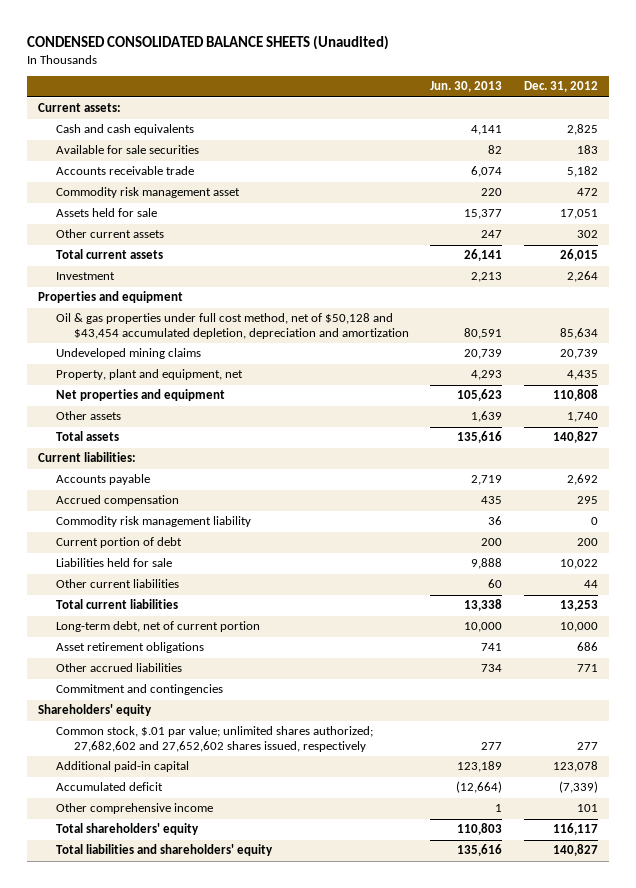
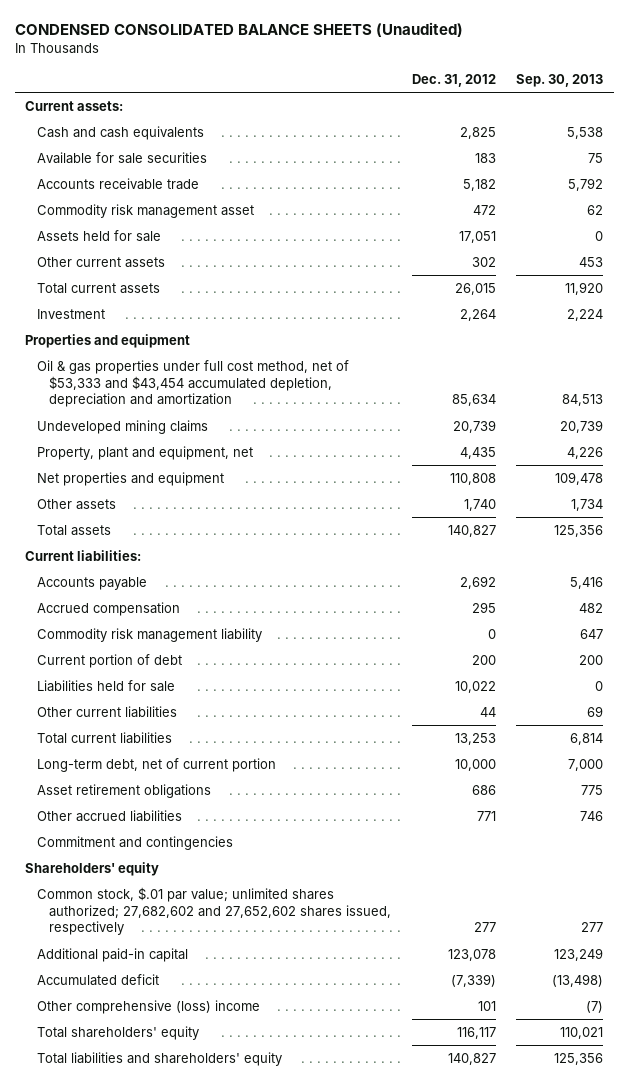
[430,81,503,93] Jun. 30, 2013 -> none
none -> [516,73,604,87] Sep. 30, 2013
[55,313,409,339] Oil & gas properties under full cost method, net of $50,128 and $43,454 accumulated depletion, depreciation and amortization -> [37,359,350,408] Oil & gas properties under full cost method, net of $53,333 and $43,454 accumulated depletion, depreciation and amortization
[55,803,213,815] Other comprehensive income -> [37,999,261,1014] Other comprehensive (loss) income

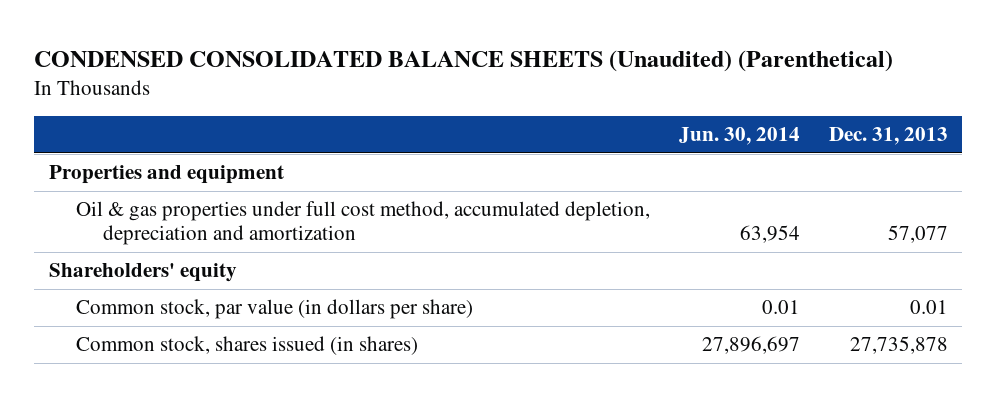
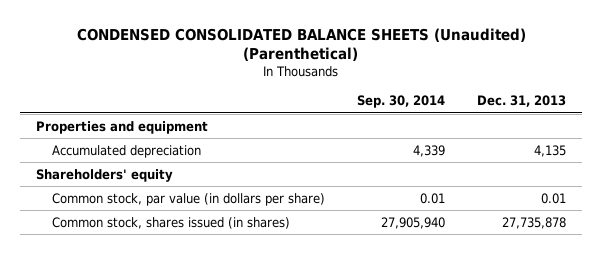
[678,127,800,146] Jun. 30, 2014 -> none
none -> [357,95,446,109] Sep. 30, 2014
[75,201,650,246] Oil & gas properties under full cost method, accumulated depletion, depreciation and amortization -> none
none -> [51,144,201,158] Accumulated depreciation

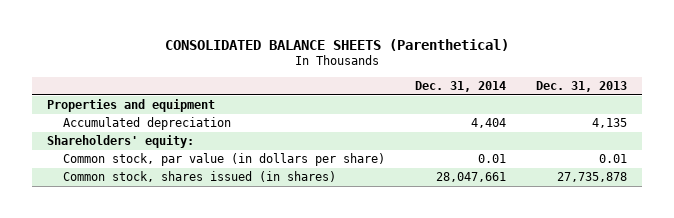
[77,27,527,62] CONDENSED CONSOLIDATED BALANCE SHEETS (Unaudited) (Parenthetical) -> [165,38,510,51] CONSOLIDATED BALANCE SHEETS (Parenthetical)
[357,95,446,109] Sep. 30, 2014 -> none
none -> [415,81,507,93] Dec. 31, 2014
[36,168,174,182] Shareholders' equity -> [46,135,194,149] Shareholders' equity:

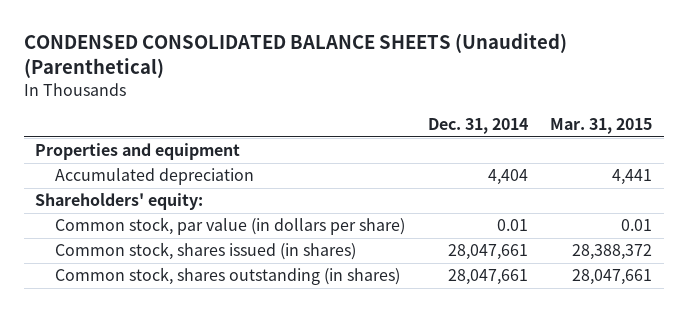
[165,38,510,51] CONSOLIDATED BALANCE SHEETS (Parenthetical) -> [24,33,568,79] CONDENSED CONSOLIDATED BALANCE SHEETS (Unaudited) (Parenthetical)
[536,81,628,93] Dec. 31, 2013 -> none
none -> [550,118,653,135] Mar. 31, 2015
none -> [55,267,401,286] Common stock, shares outstanding (in shares)

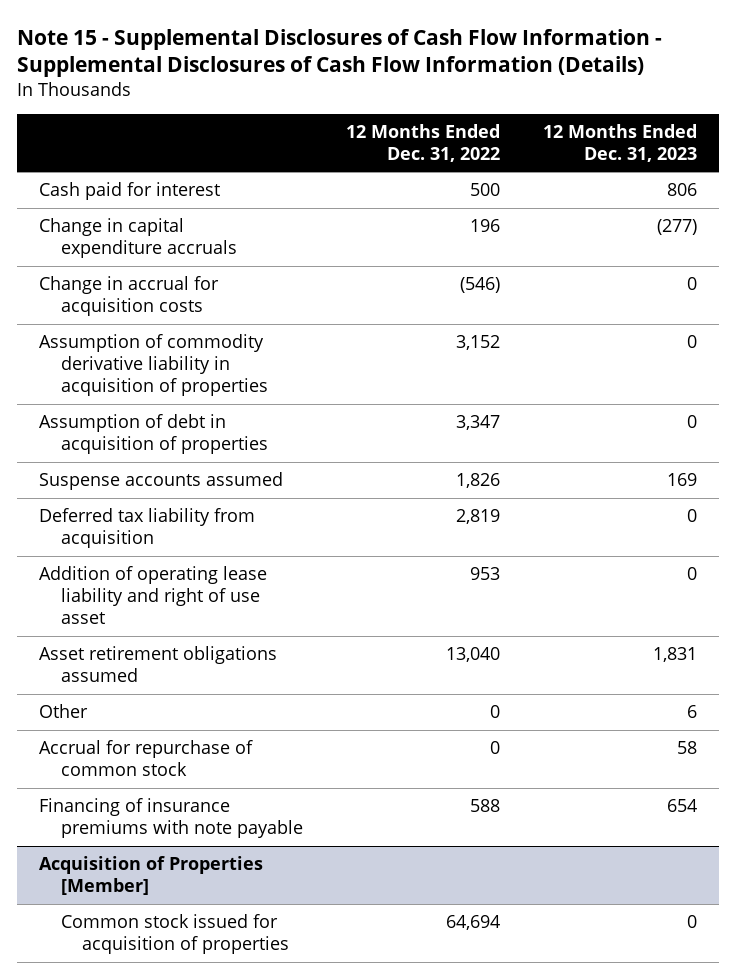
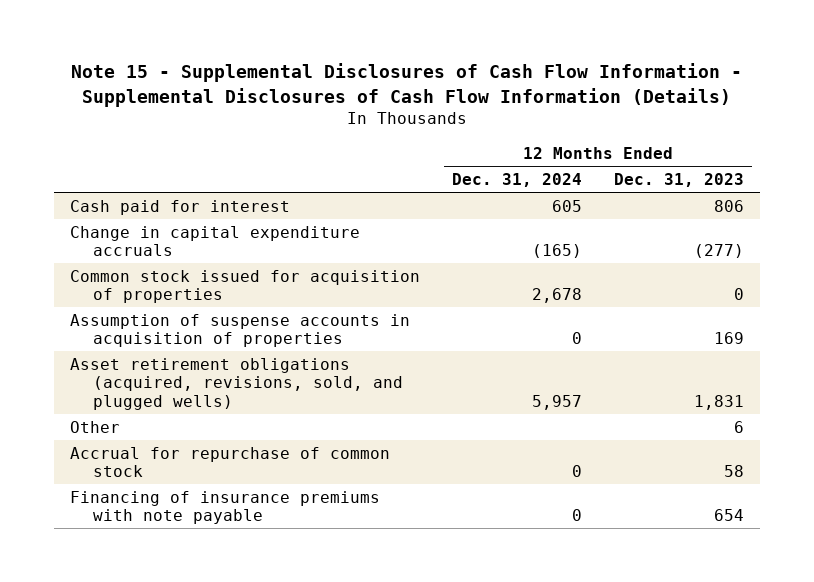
[346,123,501,162] 12 Months Ended Dec. 31, 2022 -> none
none -> [452,172,583,187] Dec. 31, 2024
[38,276,219,317] Change in accrual for acquisition costs -> none
[38,334,268,397] Assumption of commodity derivative liability in acquisition of properties -> none
[38,414,268,455] Assumption of debt in acquisition of properties -> none
[38,508,255,549] Deferred tax liability from acquisition -> none
[38,566,267,625] Addition of operating lease liability and right of use asset -> none
none -> [69,269,420,304] Common stock issued for acquisition of properties
[38,472,283,491] Suspense accounts assumed -> [69,313,410,348] Assumption of suspense accounts in acquisition of properties
[38,646,277,683] Asset retirement obligations assumed -> [69,357,403,410] Asset retirement obligations (acquired, revisions, sold, and plugged wells)
[38,856,263,896] Acquisition of Properties [Member] -> none
[60,914,290,955] Common stock issued for acquisition of properties -> none

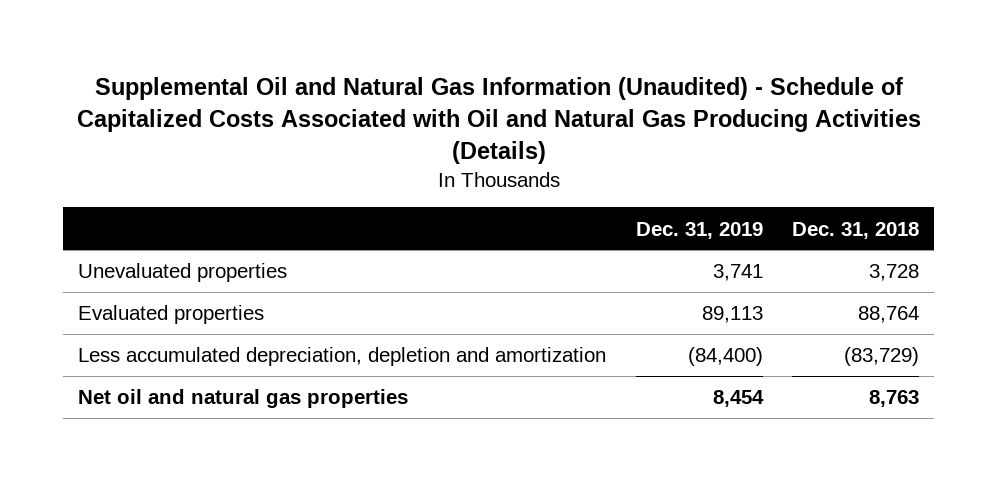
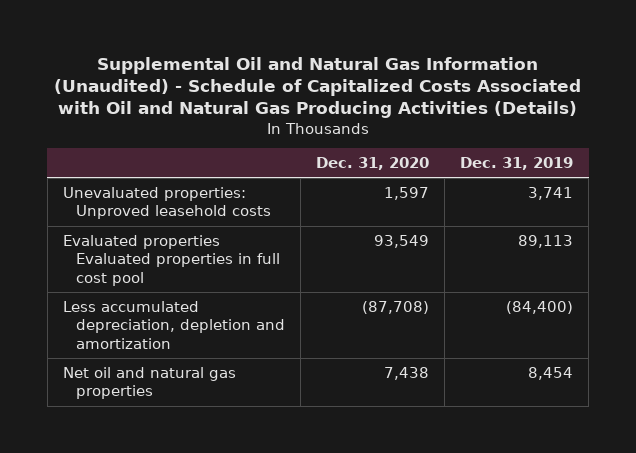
[792,221,920,239] Dec. 31, 2018 -> none
none -> [315,157,429,171] Dec. 31, 2020
[78,263,288,283] Unevaluated properties -> [62,186,271,220] Unevaluated properties: Unproved leasehold costs
[78,305,265,325] Evaluated properties -> [62,234,280,286] Evaluated properties Evaluated properties in full cost pool

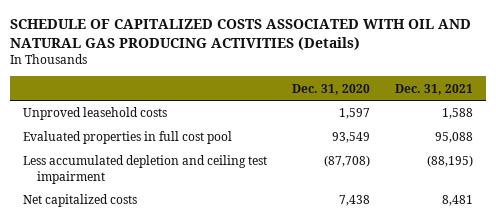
[53,56,581,119] Supplemental Oil and Natural Gas Information (Unaudited) - Schedule of Capitalized Costs Associated with Oil and Natural Gas Producing Activities (Details) -> [10,19,472,50] SCHEDULE OF CAPITALIZED COSTS ASSOCIATED WITH OIL AND NATURAL GAS PRODUCING ACTIVITIES (Details)
[459,157,573,171] Dec. 31, 2019 -> none
none -> [395,83,474,95] Dec. 31, 2021
[62,186,271,220] Unevaluated properties: Unproved leasehold costs -> [22,107,167,121] Unproved leasehold costs
[62,234,280,286] Evaluated properties Evaluated properties in full cost pool -> [22,131,232,145] Evaluated properties in full cost pool
[62,300,285,349] Less accumulated depreciation, depletion and amortization -> [22,155,267,184] Less accumulated depletion and ceiling test impairment
[62,366,236,400] Net oil and natural gas properties -> [22,194,137,208] Net capitalized costs

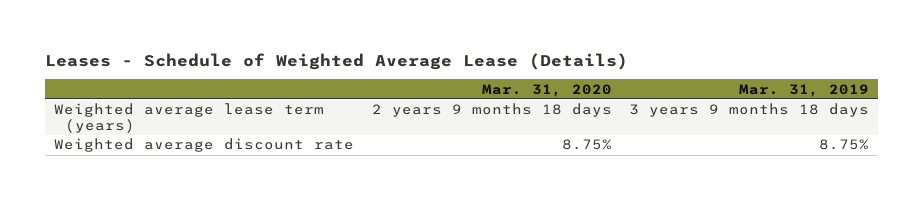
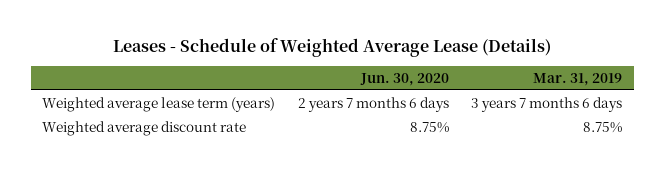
[481,83,612,97] Mar. 31, 2020 -> none
none -> [359,72,449,86] Jun. 30, 2020
[629,103,870,118] 3 years 9 months 18 days -> [471,96,623,112] 3 years 7 months 6 days

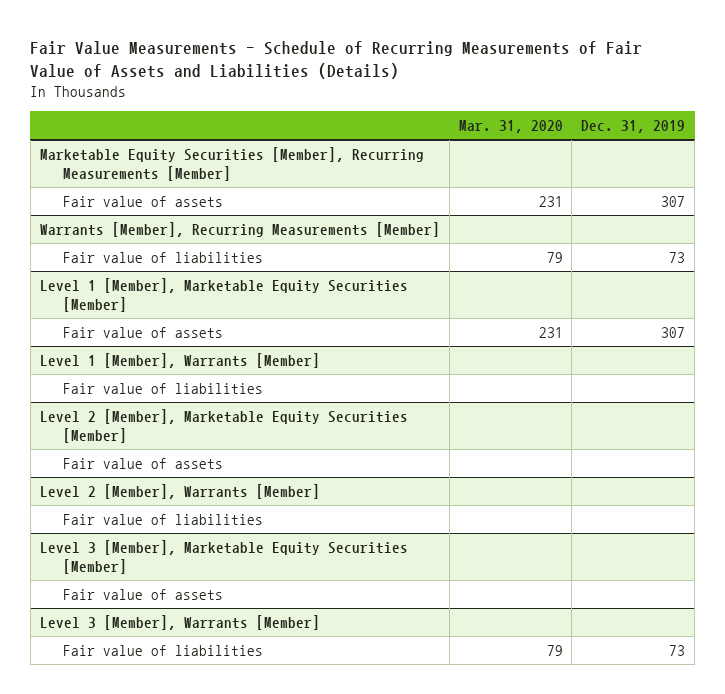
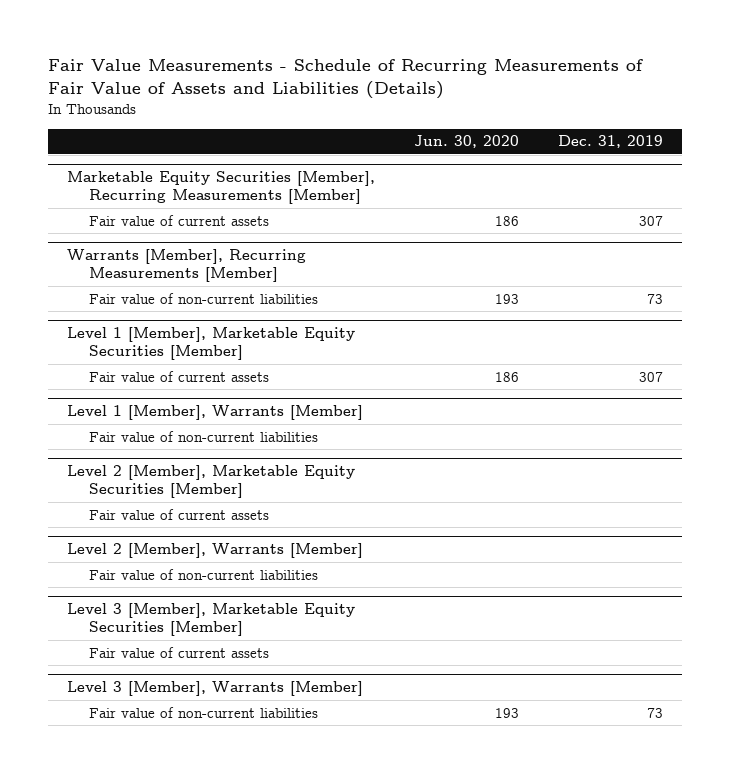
[458,120,563,134] Mar. 31, 2020 -> none
none -> [414,135,520,149] Jun. 30, 2020
[62,195,223,207] Fair value of assets -> [89,214,270,226] Fair value of current assets
[62,251,263,263] Fair value of liabilities -> [89,292,319,304] Fair value of non-current liabilities
[62,326,223,338] Fair value of assets -> [89,370,270,382] Fair value of current assets
[62,382,263,394] Fair value of liabilities -> [89,430,319,442] Fair value of non-current liabilities
[62,457,223,469] Fair value of assets -> [89,508,270,520] Fair value of current assets
[62,513,263,525] Fair value of liabilities -> [89,568,319,580] Fair value of non-current liabilities
[62,588,223,600] Fair value of assets -> [89,646,270,658] Fair value of current assets
[62,644,263,656] Fair value of liabilities -> [89,706,319,718] Fair value of non-current liabilities

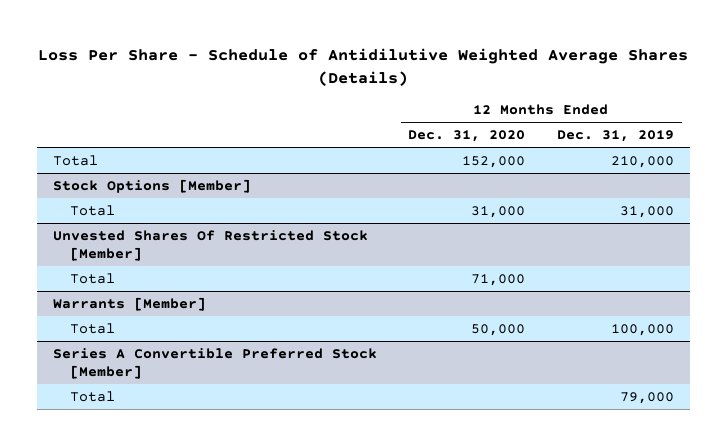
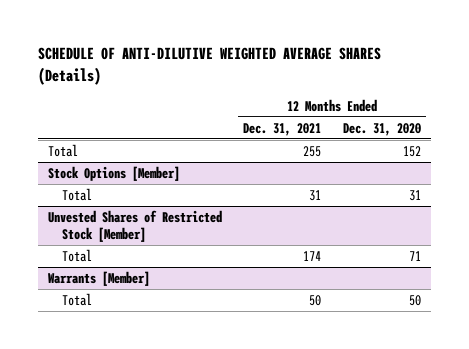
[38,48,689,86] Loss Per Share - Schedule of Antidilutive Weighted Average Shares (Details) -> [37,47,381,85] SCHEDULE OF ANTI-DILUTIVE WEIGHTED AVERAGE SHARES (Details)
[557,130,675,143] Dec. 31, 2019 -> none
none -> [243,122,322,136] Dec. 31, 2021
[462,155,526,168] 152,000 -> [402,145,421,157] 152
[471,205,526,218] 31,000 -> [408,189,421,201] 31
[52,229,368,261] Unvested Shares Of Restricted Stock [Member] -> [48,209,223,242] Unvested Shares of Restricted Stock [Member]
[471,273,526,286] 71,000 -> [408,250,421,261] 71
[52,347,377,379] Series A Convertible Preferred Stock [Member] -> none
[69,390,115,402] Total -> none
[471,323,526,336] 50,000 -> [408,294,421,306] 50

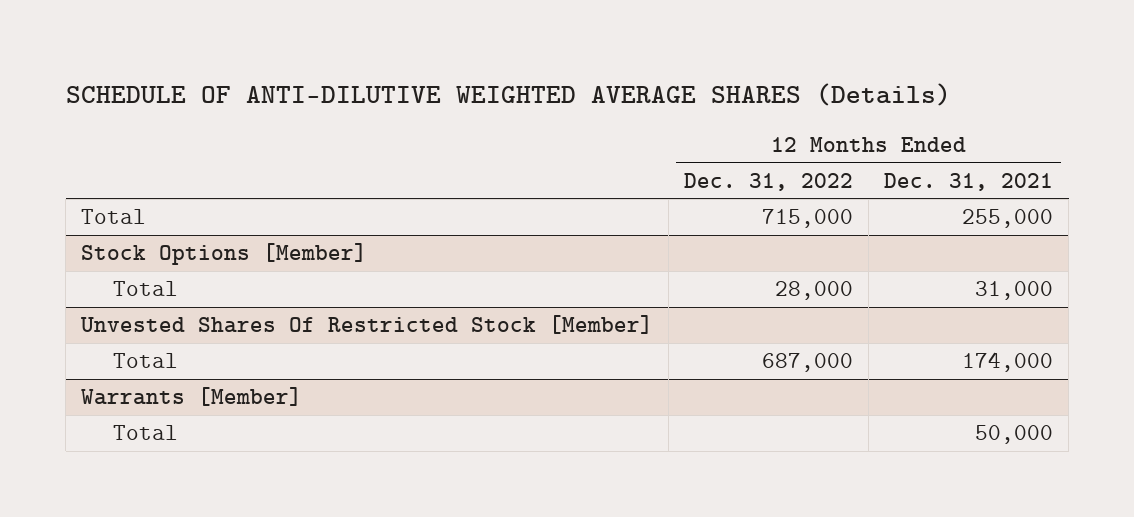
[342,122,421,136] Dec. 31, 2020 -> none
none -> [684,172,854,191] Dec. 31, 2022
[303,145,322,157] 255 -> [962,209,1054,229] 255,000
[309,189,322,201] 31 -> [975,281,1054,301] 31,000
[48,209,223,242] Unvested Shares of Restricted Stock [Member] -> [80,315,654,335] Unvested Shares Of Restricted Stock [Member]
[303,250,322,261] 174 -> [962,352,1054,373] 174,000
[309,294,322,306] 50 -> [975,425,1054,445] 50,000

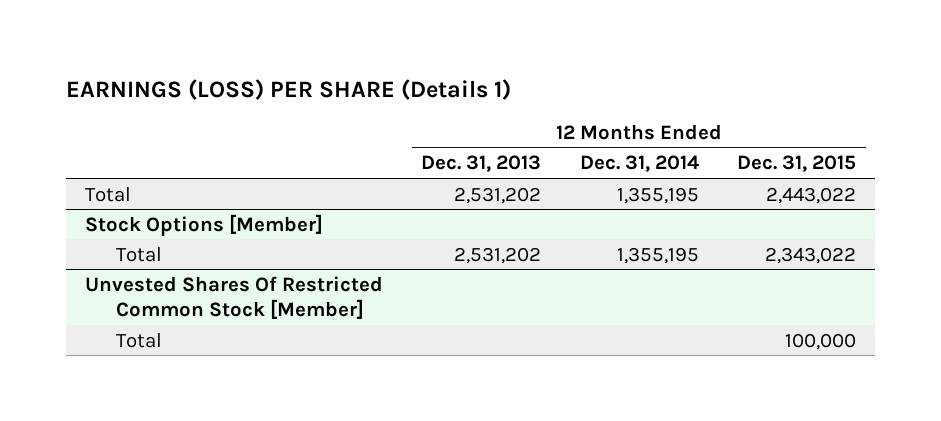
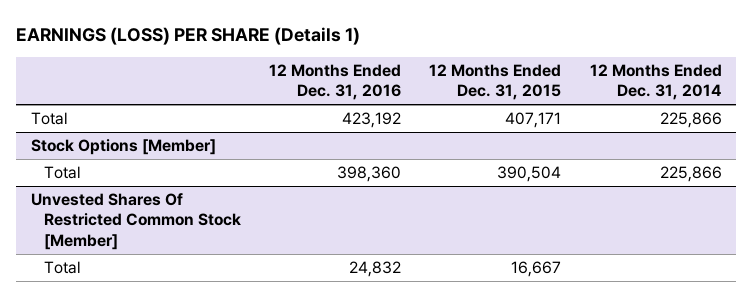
[421,155,542,173] Dec. 31, 2013 -> none
none -> [269,64,402,101] 12 Months Ended Dec. 31, 2016
[616,186,699,204] 1,355,195 -> [659,112,722,129] 225,866
[766,186,857,204] 2,443,022 -> [505,112,562,129] 407,171
[616,246,699,264] 1,355,195 -> [659,166,722,183] 225,866
[765,246,857,264] 2,343,022 -> [497,166,562,183] 390,504
[785,332,857,350] 100,000 -> [511,261,562,278] 16,667

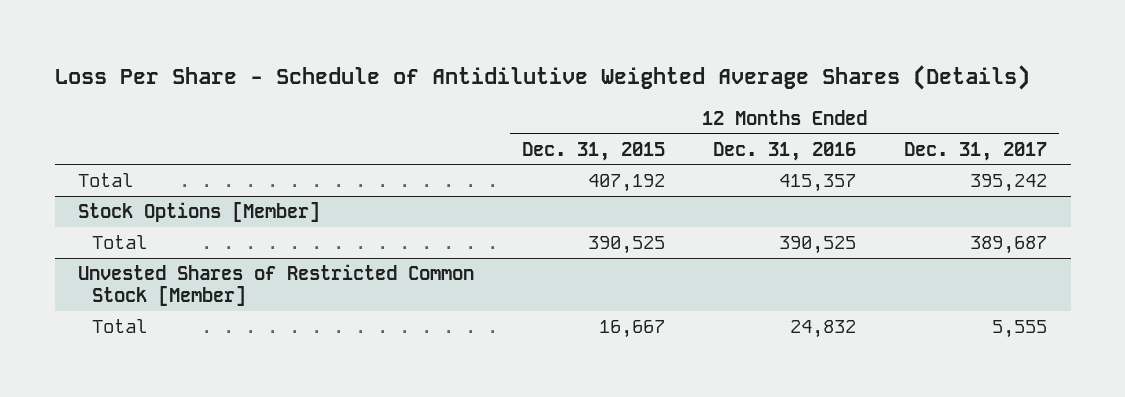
[16,26,361,45] EARNINGS (LOSS) PER SHARE (Details 1) -> [54,65,1030,91] Loss Per Share - Schedule of Antidilutive Weighted Average Shares (Details)
[589,64,722,101] 12 Months Ended Dec. 31, 2014 -> none
none -> [903,141,1047,161] Dec. 31, 2017
[342,112,402,129] 423,192 -> [779,173,857,192] 415,357
[505,112,562,129] 407,171 -> [588,173,666,192] 407,192
[337,166,402,183] 398,360 -> [779,235,857,254] 390,525
[497,166,562,183] 390,504 -> [588,235,666,254] 390,525
[30,193,241,250] Unvested Shares Of Restricted Common Stock [Member] -> [78,263,475,307] Unvested Shares of Restricted Common Stock [Member]

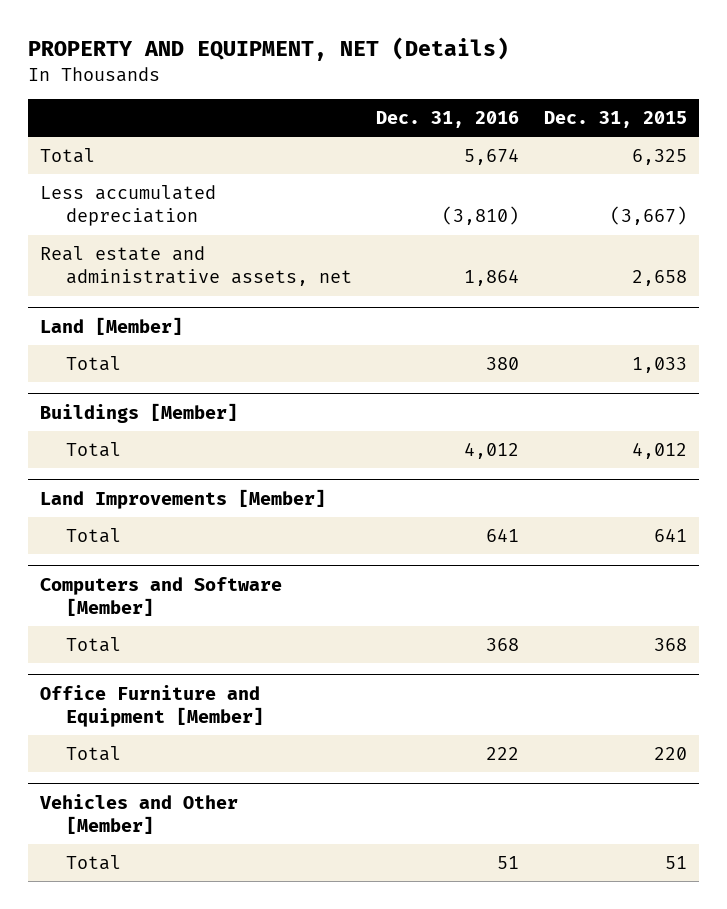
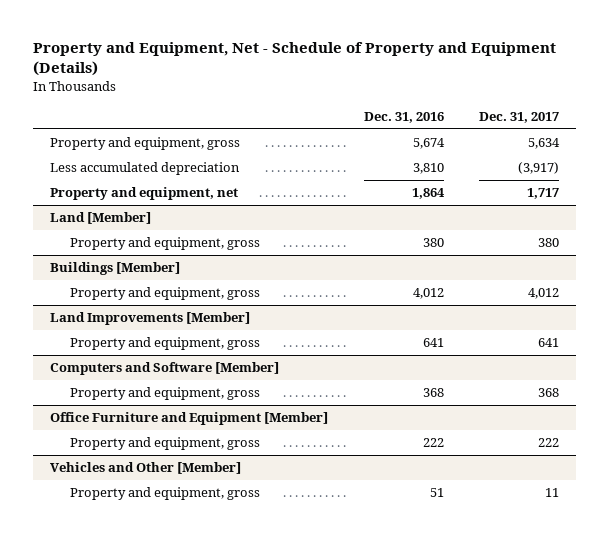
[27,37,509,62] PROPERTY AND EQUIPMENT, NET (Details) -> [32,41,556,77] Property and Equipment, Net - Schedule of Property and Equipment (Details)
[543,110,687,128] Dec. 31, 2015 -> none
none -> [478,112,559,124] Dec. 31, 2017
[39,148,95,164] Total -> [50,137,241,151] Property and equipment, gross
[442,206,520,226] (3,810) -> [412,163,444,175] 3,810
[39,246,353,287] Real estate and administrative assets, net -> [50,187,239,201] Property and equipment, net
[66,356,122,372] Total -> [69,237,260,251] Property and equipment, gross
[66,442,122,458] Total -> [69,287,260,301] Property and equipment, gross
[66,528,122,544] Total -> [69,337,260,351] Property and equipment, gross
[66,637,122,653] Total -> [69,387,260,401] Property and equipment, gross
[66,746,122,762] Total -> [69,437,260,451] Property and equipment, gross
[66,855,122,871] Total -> [69,487,260,501] Property and equipment, gross

